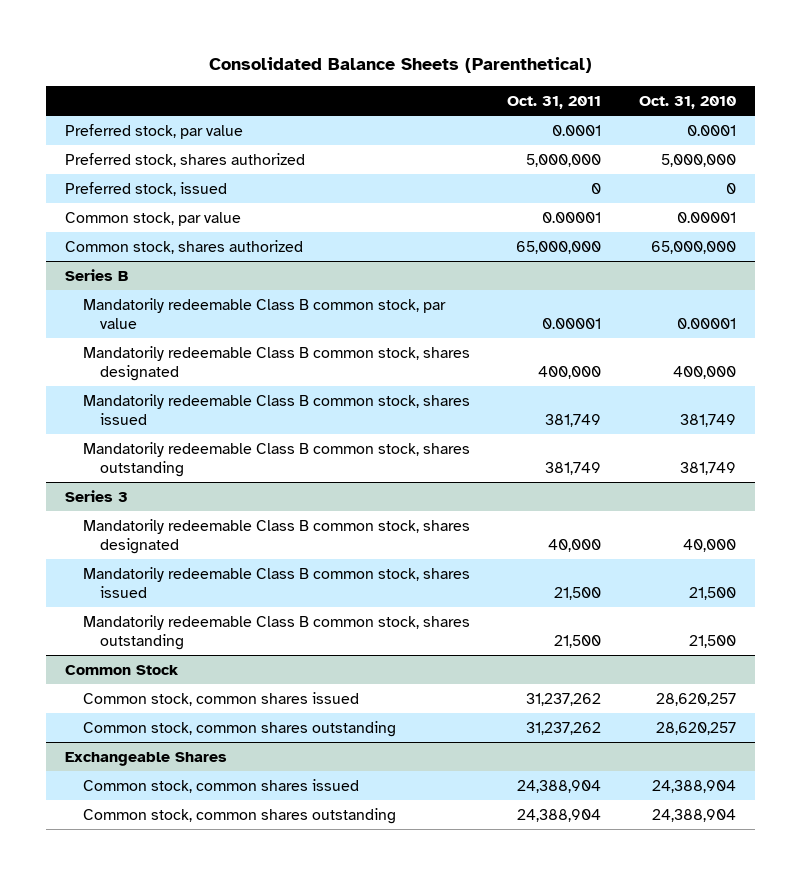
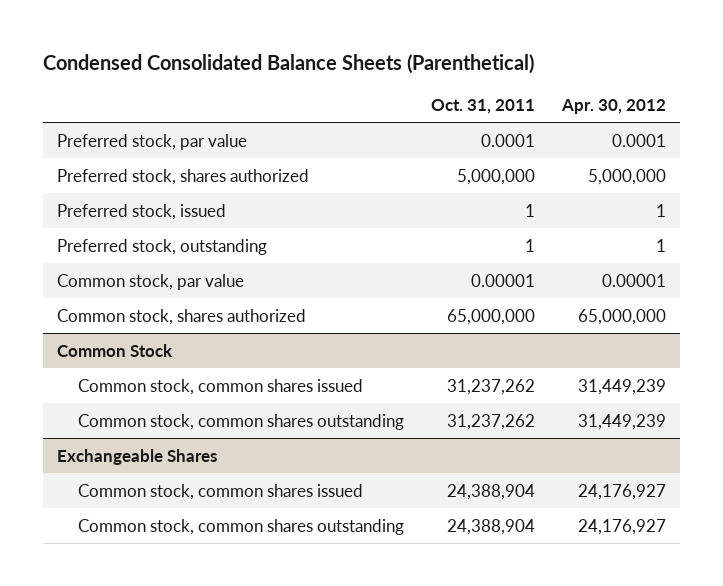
[208,57,592,74] Consolidated Balance Sheets (Parenthetical) -> [43,54,535,75] Condensed Consolidated Balance Sheets (Parenthetical)
[639,95,737,109] Oct. 31, 2010 -> none
none -> [561,98,667,114] Apr. 30, 2012
[591,182,602,194] 0 -> [525,203,536,217] 1
none -> [57,238,268,255] Preferred stock, outstanding
[65,268,129,281] Series B -> none
[82,297,446,329] Mandatorily redeemable Class B common stock, par value -> none
[82,345,470,381] Mandatorily redeemable Class B common stock, shares designated -> none
[82,393,470,425] Mandatorily redeemable Class B common stock, shares issued -> none
[82,441,470,477] Mandatorily redeemable Class B common stock, shares outstanding -> none
[65,489,129,502] Series 3 -> none
[82,518,470,554] Mandatorily redeemable Class B common stock, shares designated -> none
[82,566,470,598] Mandatorily redeemable Class B common stock, shares issued -> none
[82,614,470,650] Mandatorily redeemable Class B common stock, shares outstanding -> none

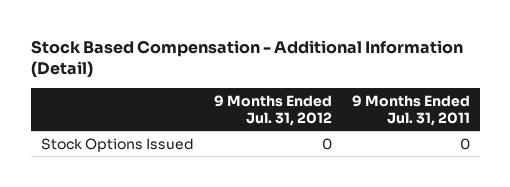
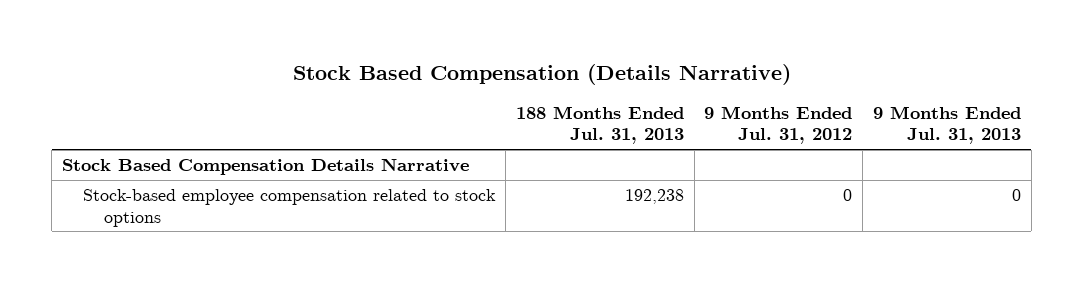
[30,39,463,78] Stock Based Compensation - Additional Information (Detail) -> [292,63,791,85] Stock Based Compensation (Details Narrative)
[351,95,470,127] 9 Months Ended Jul. 31, 2011 -> none
none -> [515,106,684,145] 188 Months Ended Jul. 31, 2013
none -> [873,106,1022,145] 9 Months Ended Jul. 31, 2013
none -> [62,158,470,176] Stock Based Compensation Details Narrative
[40,137,194,152] Stock Options Issued -> [83,189,497,227] Stock-based employee compensation related to stock options

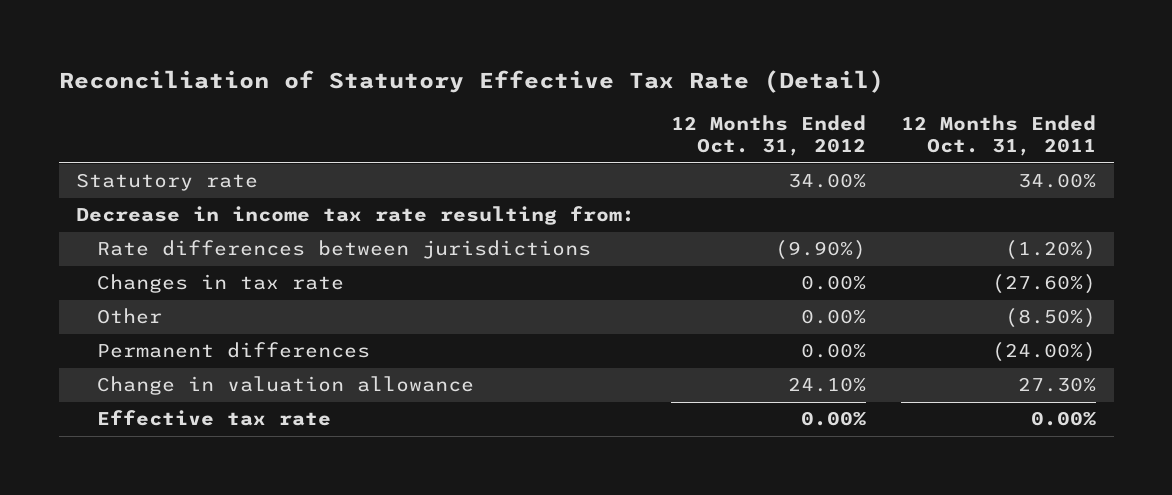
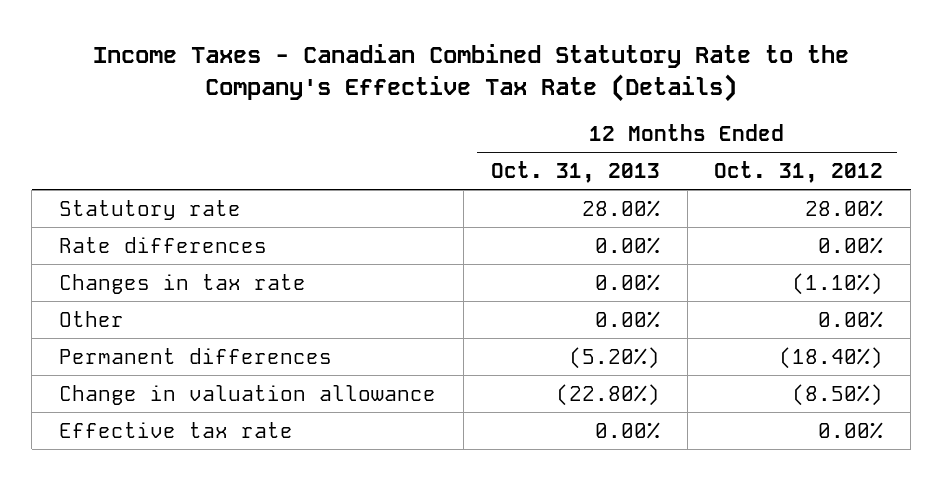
[58,69,884,93] Reconciliation of Statutory Effective Tax Rate (Detail) -> [93,44,850,102] Income Taxes - Canadian Combined Statutory Rate to the Company's Effective Tax Rate (Details)
[900,114,1096,157] 12 Months Ended Oct. 31, 2011 -> none
none -> [490,160,660,183] Oct. 31, 2013
[76,206,636,226] Decrease in income tax rate resulting from: -> none
[787,173,866,189] 34.00% -> [805,199,884,217] 28.00%
[96,240,591,260] Rate differences between jurisdictions -> [58,236,267,253] Rate differences
[774,240,866,261] (9.90%) -> [818,236,884,254] 0.00%
[800,275,866,291] 0.00% -> [792,272,884,295] (1.10%)
[800,343,866,359] 0.00% -> [779,346,884,369] (18.40%)
[787,377,866,393] 24.10% -> [792,383,884,406] (8.50%)

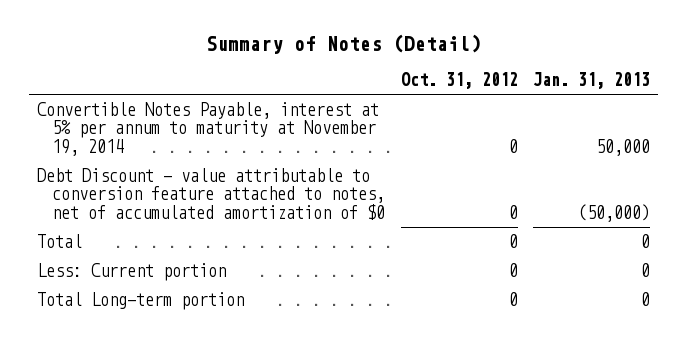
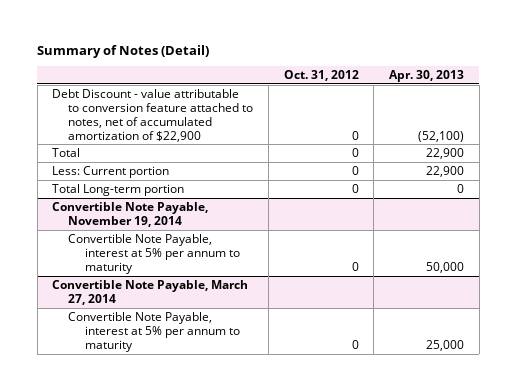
[533,72,651,90] Jan. 31, 2013 -> none
none -> [389,69,465,82] Apr. 30, 2013
[37,101,380,156] Convertible Notes Payable, interest at 5% per annum to maturity at November 19, 2014 -> none
[37,167,385,220] Debt Discount - value attributable to conversion feature attached to notes, net of accumulated amortization of $0 -> [52,88,254,142] Debt Discount - value attributable to conversion feature attached to notes, net of accumulated amortization of $22,900
none -> [52,201,209,227] Convertible Note Payable, November 19, 2014
none -> [68,233,240,274] Convertible Note Payable, interest at 5% per annum to maturity
none -> [52,279,249,305] Convertible Note Payable, March 27, 2014
none -> [68,311,240,352] Convertible Note Payable, interest at 5% per annum to maturity

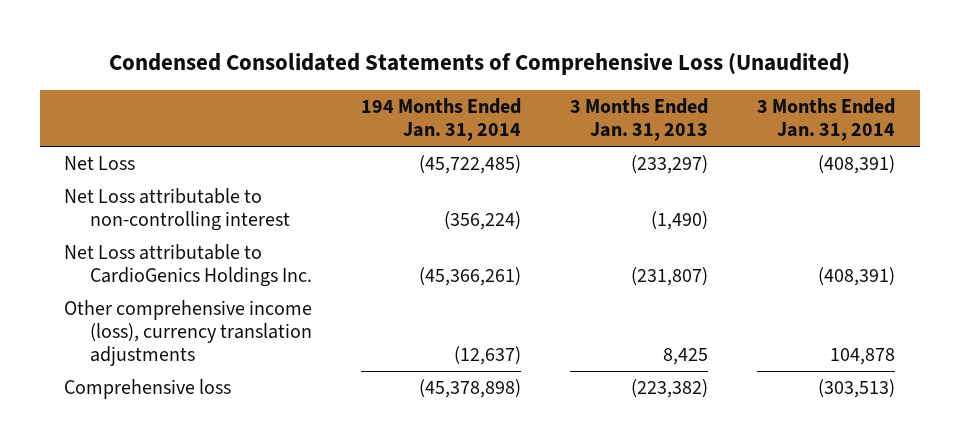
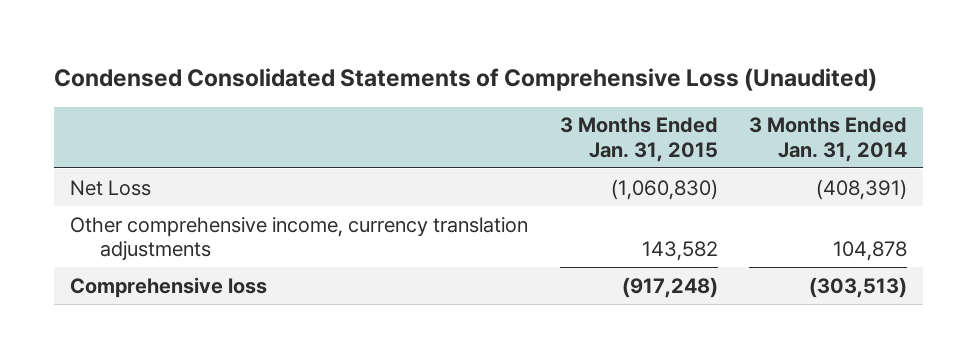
[361,98,522,142] 194 Months Ended Jan. 31, 2014 -> none
[570,98,709,142] 3 Months Ended Jan. 31, 2013 -> none
none -> [559,117,718,162] 3 Months Ended Jan. 31, 2015
[64,187,290,231] Net Loss attributable to non-controlling interest -> none
[64,243,312,287] Net Loss attributable to CardioGenics Holdings Inc. -> none
[64,299,313,367] Other comprehensive income (loss), currency translation adjustments -> [70,216,529,262] Other comprehensive income, currency translation adjustments

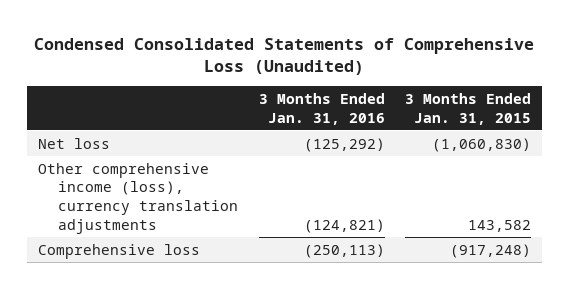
[749,117,908,162] 3 Months Ended Jan. 31, 2014 -> none
none -> [258,93,385,125] 3 Months Ended Jan. 31, 2016
[70,179,152,196] Net Loss -> [37,137,110,149] Net loss
[70,216,529,262] Other comprehensive income, currency translation adjustments -> [37,162,238,234] Other comprehensive income (loss), currency translation adjustments

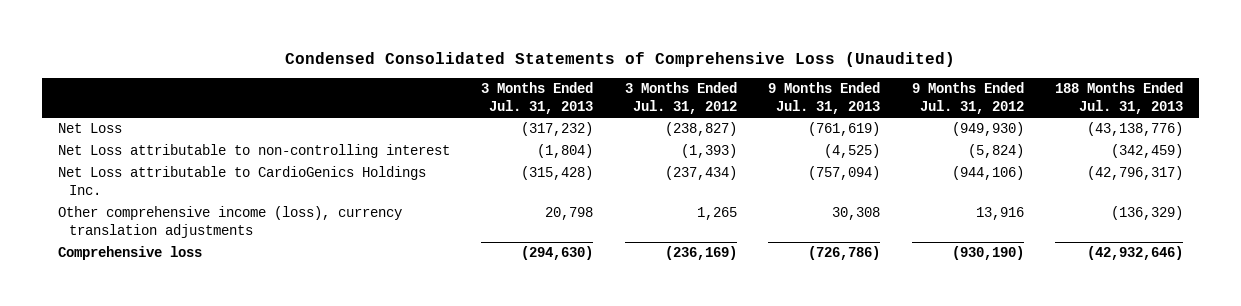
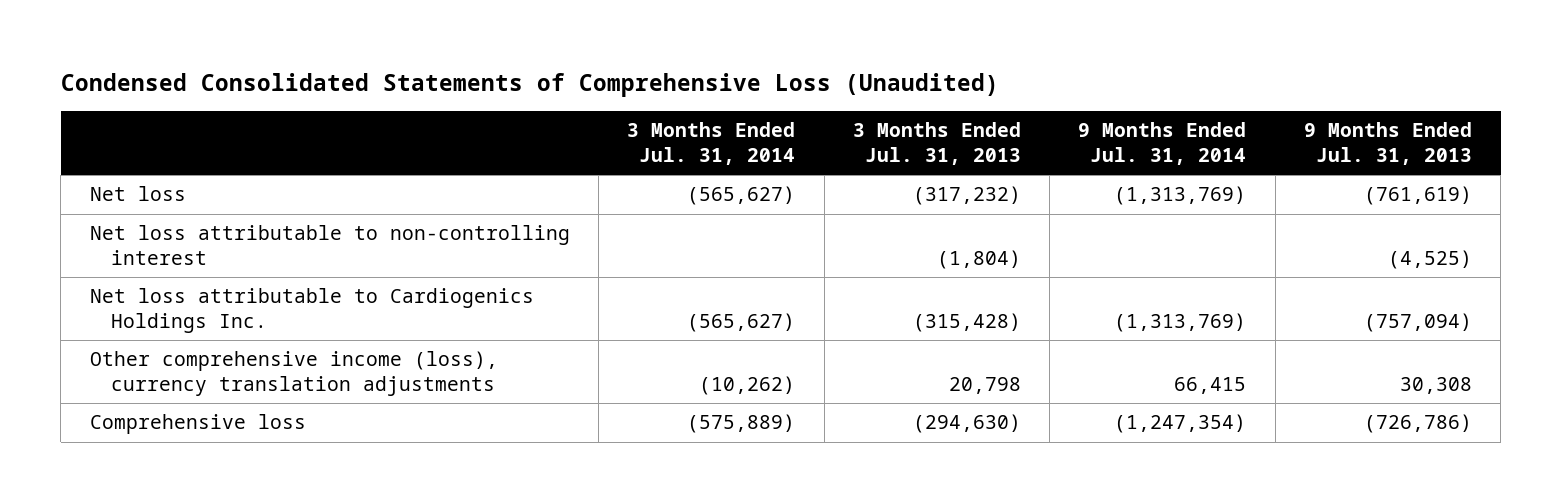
[624,81,737,114] 3 Months Ended Jul. 31, 2012 -> none
[911,81,1024,114] 9 Months Ended Jul. 31, 2012 -> none
[1055,81,1184,114] 188 Months Ended Jul. 31, 2013 -> none
none -> [627,122,796,166] 3 Months Ended Jul. 31, 2014
none -> [1078,122,1247,166] 9 Months Ended Jul. 31, 2014
[57,123,122,134] Net Loss -> [89,186,186,202] Net loss
[57,144,450,159] Net Loss attributable to non-controlling interest -> [89,225,570,266] Net loss attributable to non-controlling interest
[57,166,426,196] Net Loss attributable to CardioGenics Holdings Inc. -> [89,288,534,334] Net loss attributable to Cardiogenics Holdings Inc.

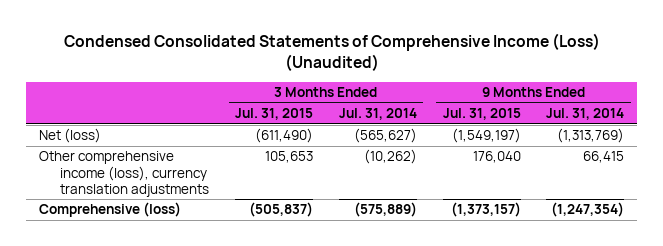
[60,73,999,98] Condensed Consolidated Statements of Comprehensive Loss (Unaudited) -> [63,33,600,72] Condensed Consolidated Statements of Comprehensive Income (Loss) (Unaudited)
[852,122,1021,166] 3 Months Ended Jul. 31, 2013 -> none
[1303,122,1472,166] 9 Months Ended Jul. 31, 2013 -> none
none -> [235,108,314,121] Jul. 31, 2015
none -> [442,108,521,121] Jul. 31, 2015
[89,186,186,202] Net loss -> none
[89,225,570,266] Net loss attributable to non-controlling interest -> none
[89,288,534,334] Net loss attributable to Cardiogenics Holdings Inc. -> [38,128,101,144] Net (loss)
[89,414,306,435] Comprehensive loss -> [38,202,181,218] Comprehensive (loss)

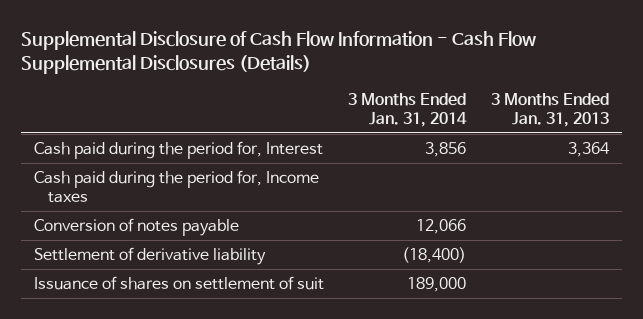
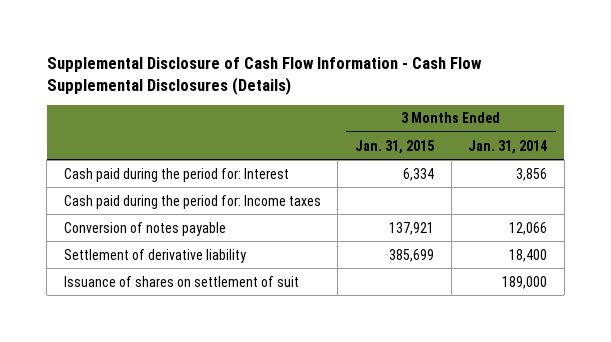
[491,93,610,127] 3 Months Ended Jan. 31, 2013 -> none
none -> [355,139,435,154] Jan. 31, 2015
[33,141,323,160] Cash paid during the period for, Interest -> [63,167,289,182] Cash paid during the period for: Interest
[33,170,319,203] Cash paid during the period for, Income taxes -> [63,194,321,209] Cash paid during the period for: Income taxes
[402,247,467,264] (18,400) -> [509,248,548,262] 18,400

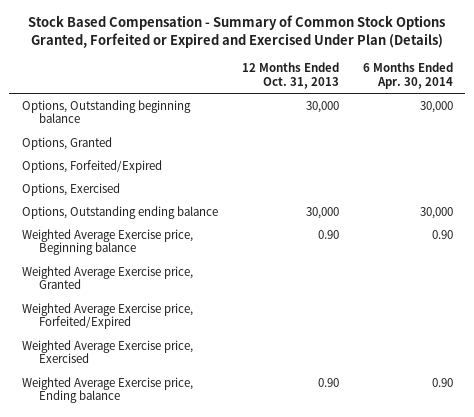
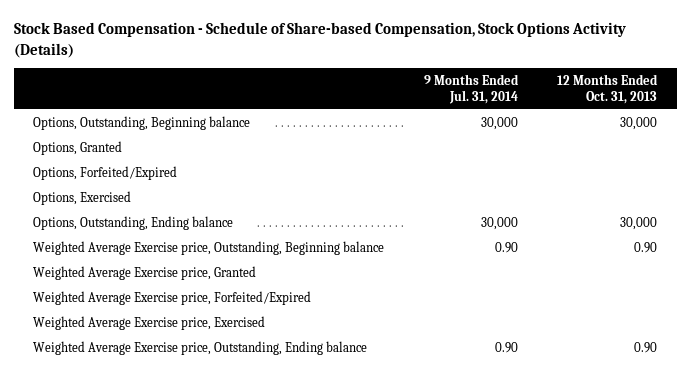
[28,15,446,49] Stock Based Compensation - Summary of Common Stock Options Granted, Forfeited or Expired and Exercised Under Plan (Details) -> [13,22,626,58] Stock Based Compensation - Schedule of Share-based Compensation, Stock Options Activity (Details)
[362,62,453,90] 6 Months Ended Apr. 30, 2014 -> none
none -> [423,73,519,104] 9 Months Ended Jul. 31, 2014
[21,99,191,124] Options, Outstanding beginning balance -> [33,115,251,130] Options, Outstanding, Beginning balance
[21,205,218,219] Options, Outstanding ending balance -> [33,215,234,230] Options, Outstanding, Ending balance
[21,228,193,256] Weighted Average Exercise price, Beginning balance -> [33,240,385,255] Weighted Average Exercise price, Outstanding, Beginning balance
[21,376,193,404] Weighted Average Exercise price, Ending balance -> [33,340,368,355] Weighted Average Exercise price, Outstanding, Ending balance

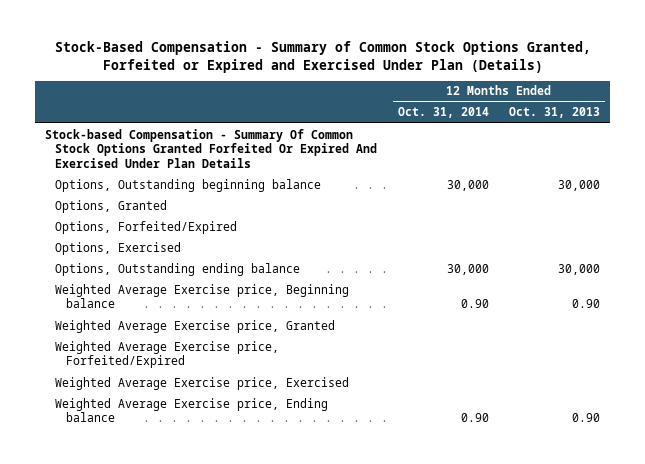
[13,22,626,58] Stock Based Compensation - Schedule of Share-based Compensation, Stock Options Activity (Details) -> [54,41,591,73] Stock-Based Compensation - Summary of Common Stock Options Granted, Forfeited or Expired and Exercised Under Plan (Details)
[423,73,519,104] 9 Months Ended Jul. 31, 2014 -> none
none -> [397,107,489,119] Oct. 31, 2014
none -> [44,128,378,168] Stock-based Compensation - Summary Of Common Stock Options Granted Forfeited Or Expired And Exercised Under Plan Details
[33,115,251,130] Options, Outstanding, Beginning balance -> [55,178,322,192] Options, Outstanding beginning balance
[33,215,234,230] Options, Outstanding, Ending balance -> [55,262,301,276] Options, Outstanding ending balance
[33,240,385,255] Weighted Average Exercise price, Outstanding, Beginning balance -> [55,283,350,309] Weighted Average Exercise price, Beginning balance
[33,340,368,355] Weighted Average Exercise price, Outstanding, Ending balance -> [55,397,329,423] Weighted Average Exercise price, Ending balance

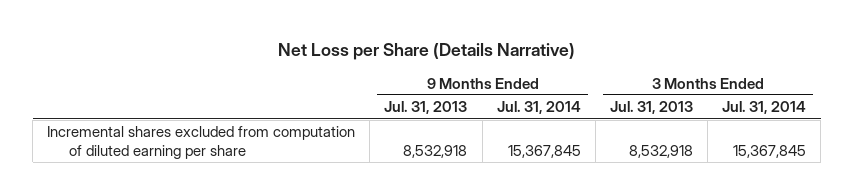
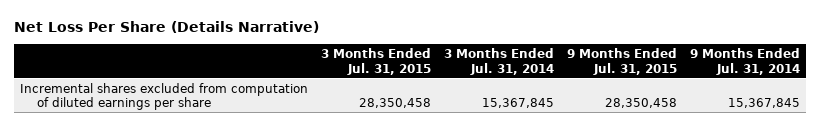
[277,42,575,60] Net Loss per Share (Details Narrative) -> [13,21,319,34] Net Loss Per Share (Details Narrative)
[384,101,468,115] Jul. 31, 2013 -> none
[609,101,693,115] Jul. 31, 2013 -> none
none -> [320,48,431,75] 3 Months Ended Jul. 31, 2015
none -> [566,48,677,75] 9 Months Ended Jul. 31, 2015
[47,126,356,159] Incremental shares excluded from computation of diluted earning per share -> [20,82,309,111] Incremental shares excluded from computation of diluted earnings per share

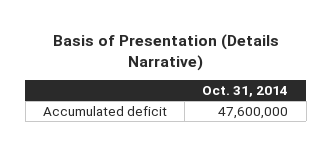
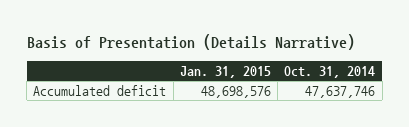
none -> [179,65,271,78] Jan. 31, 2015
[218,106,289,119] 47,600,000 -> [305,85,376,98] 47,637,746

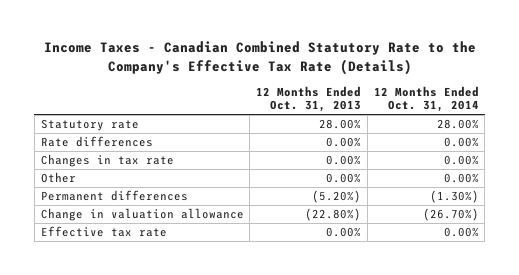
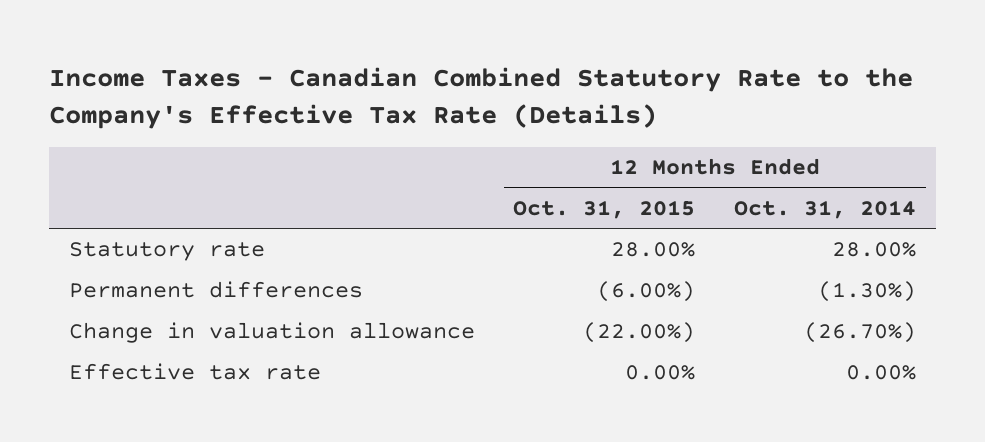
[256,85,362,113] 12 Months Ended Oct. 31, 2013 -> none
none -> [513,199,696,219] Oct. 31, 2015
[40,136,153,148] Rate differences -> none
[40,154,174,168] Changes in tax rate -> none
[40,172,76,184] Other -> none

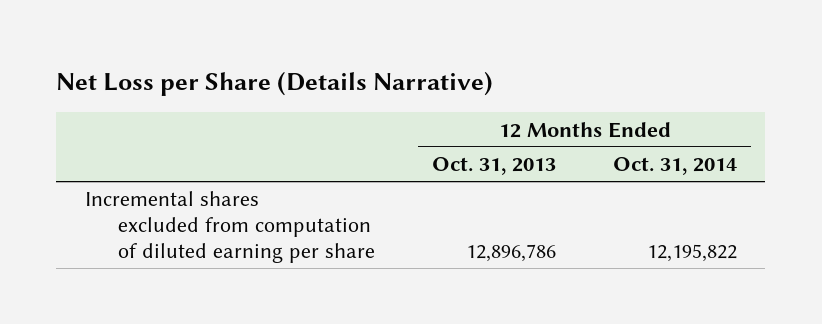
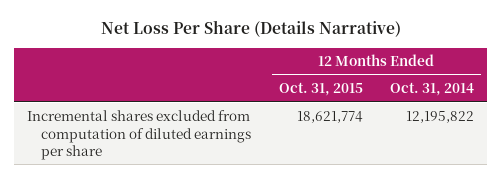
[56,71,494,97] Net Loss per Share (Details Narrative) -> [100,20,401,38] Net Loss Per Share (Details Narrative)
[432,157,557,176] Oct. 31, 2013 -> none
none -> [278,82,363,97] Oct. 31, 2015
[84,191,376,264] Incremental shares excluded from computation of diluted earning per share -> [27,110,252,160] Incremental shares excluded from computation of diluted earnings per share

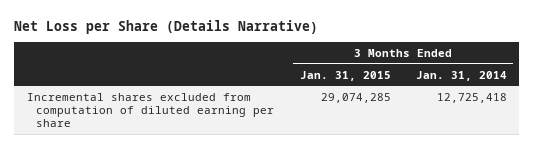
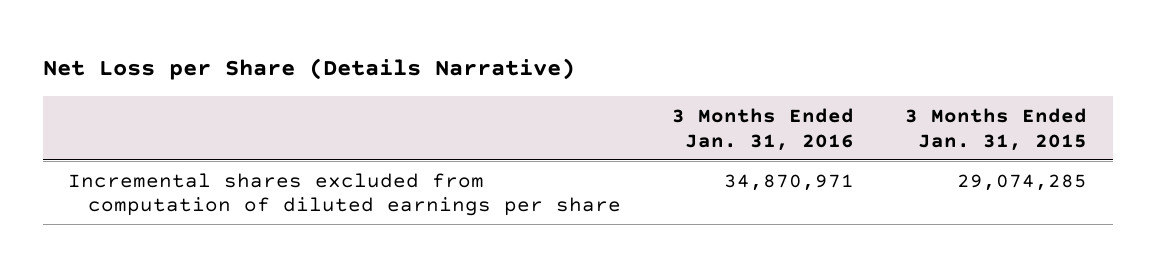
[415,70,507,81] Jan. 31, 2014 -> none
none -> [672,107,855,151] 3 Months Ended Jan. 31, 2016
[26,92,275,128] Incremental shares excluded from computation of diluted earning per share -> [68,172,622,217] Incremental shares excluded from computation of diluted earnings per share

